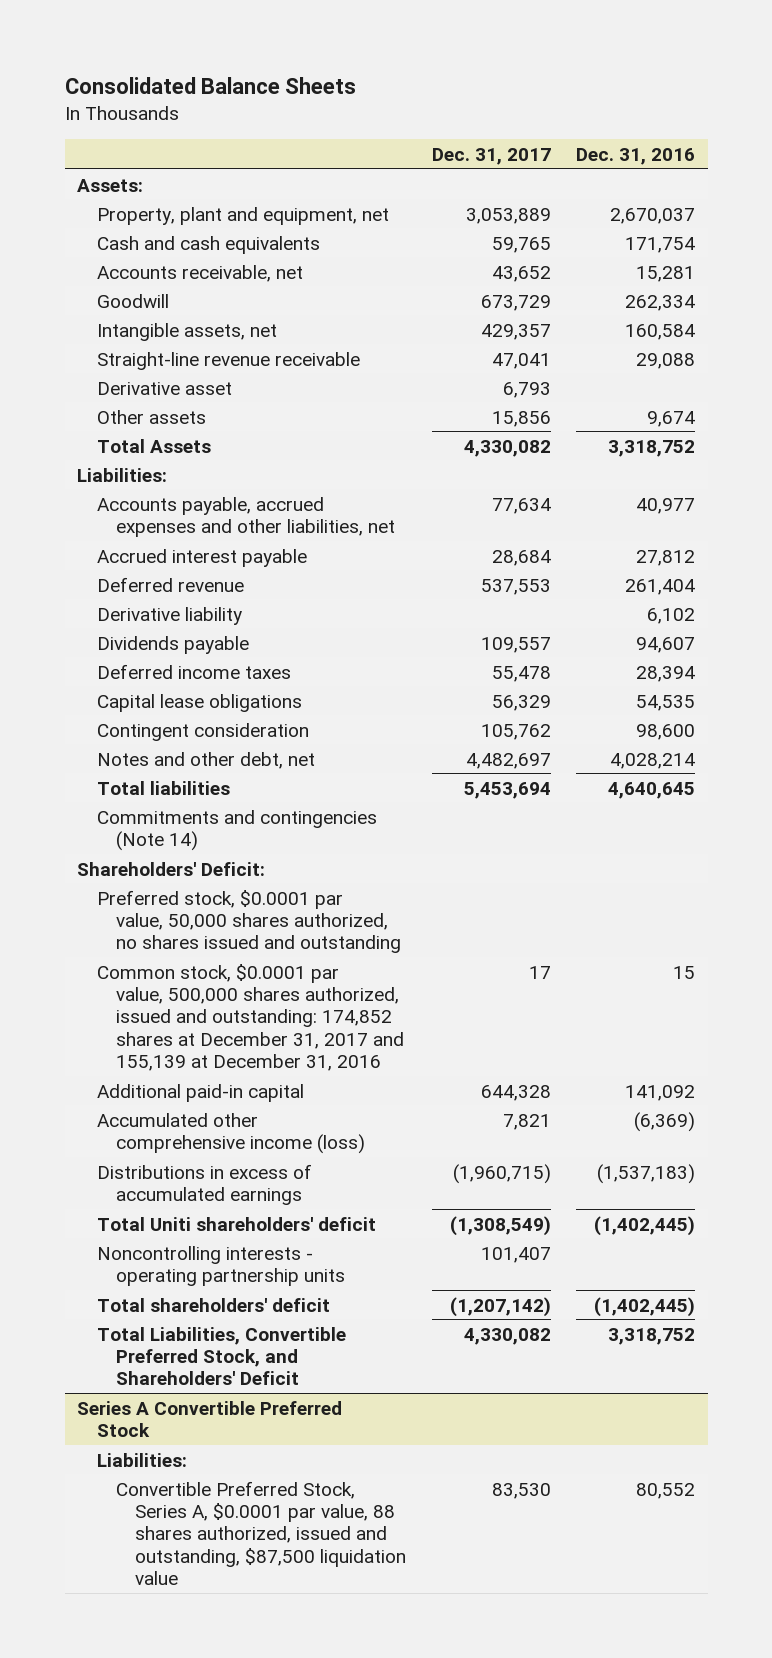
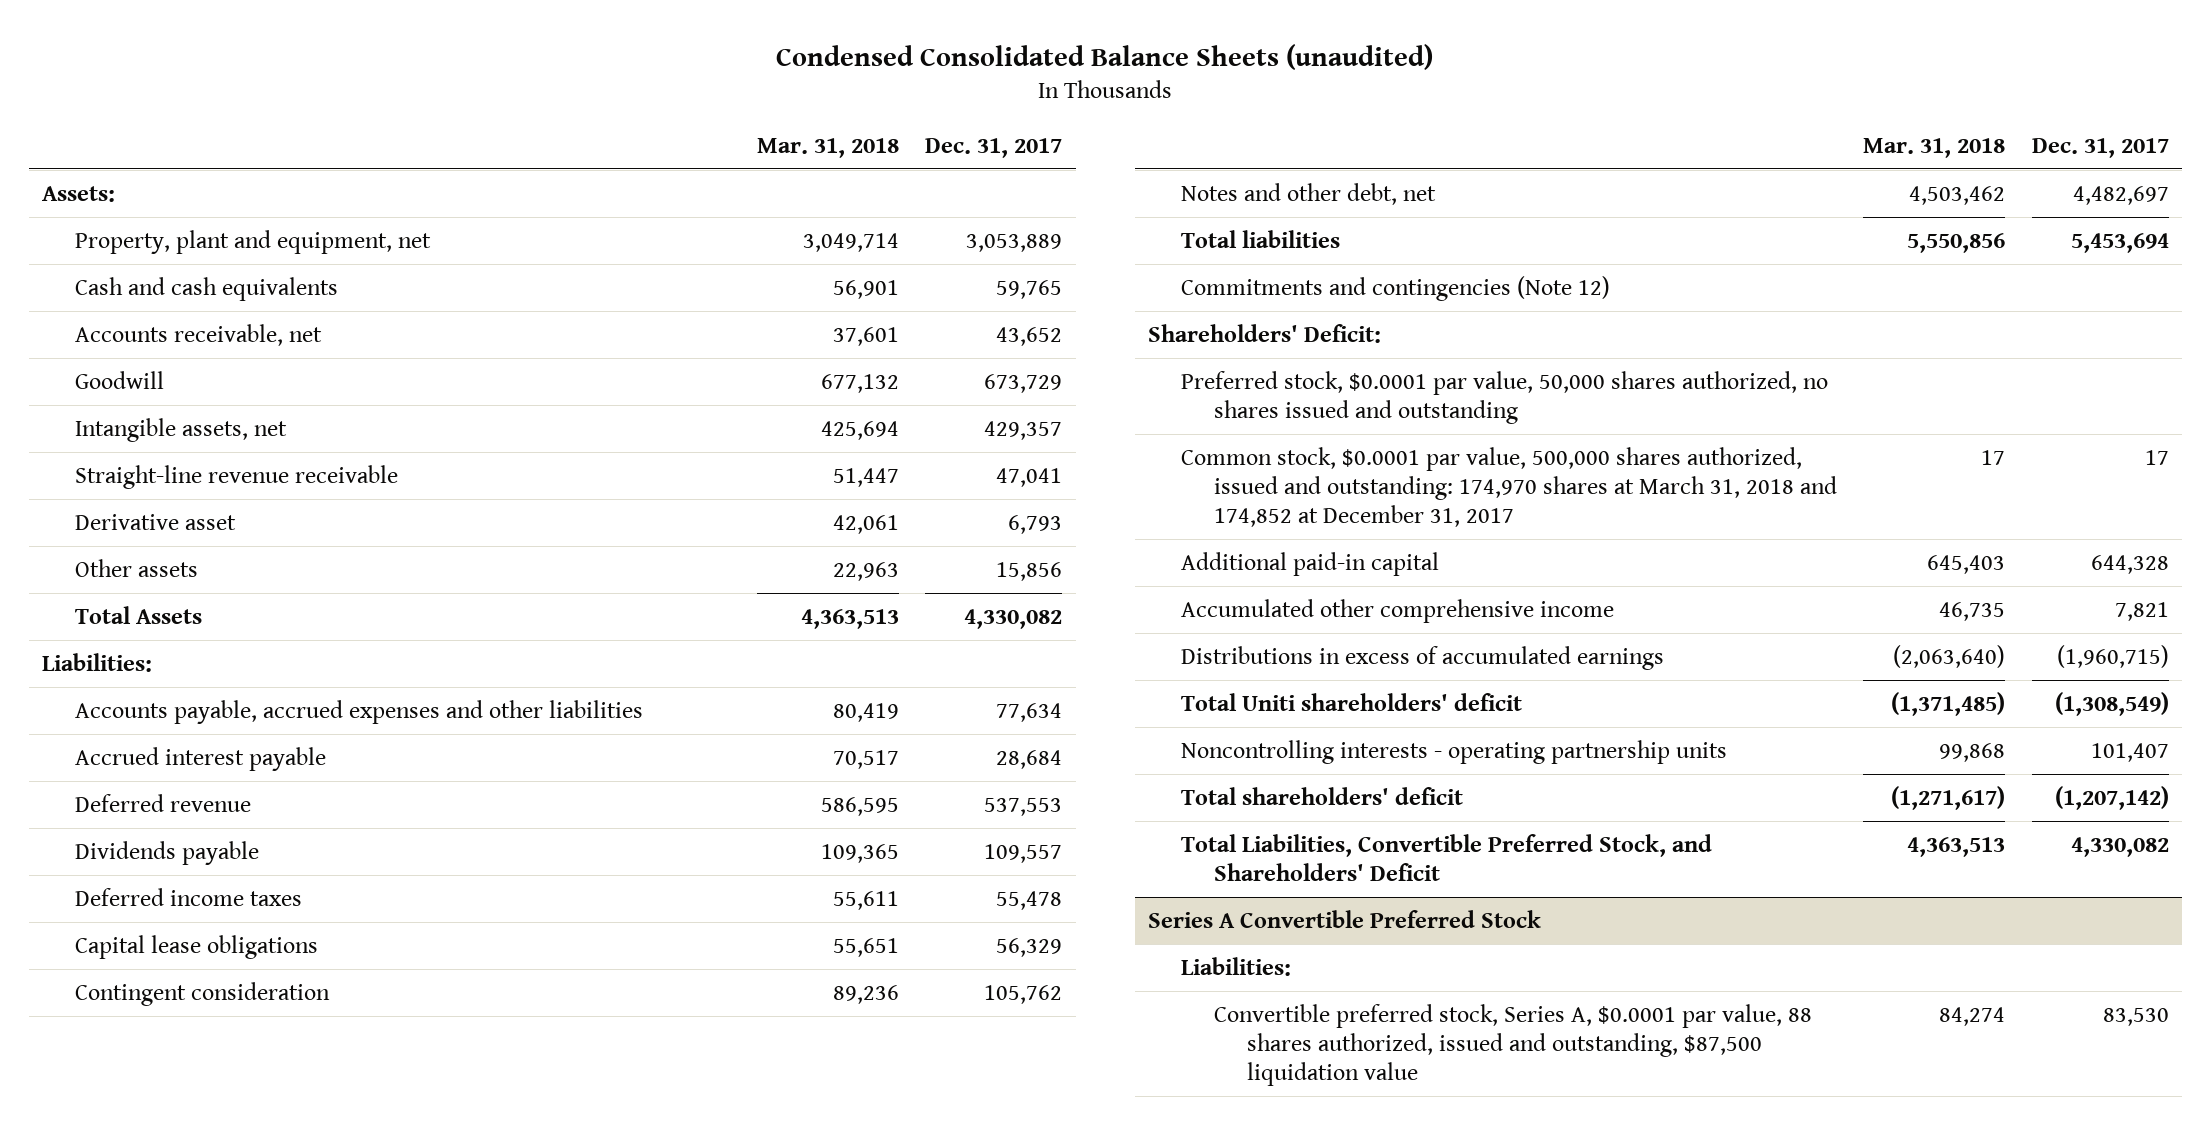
[64,77,356,95] Consolidated Balance Sheets -> [776,43,1434,70] Condensed Consolidated Balance Sheets (unaudited)
[575,147,695,165] Dec. 31, 2016 -> none
none -> [757,137,900,158] Mar. 31, 2018
[96,496,396,537] Accounts payable, accrued expenses and other liabilities, net -> [74,699,643,724] Accounts payable, accrued expenses and other liabilities
[96,606,242,625] Derivative liability -> none
[96,809,377,851] Commitments and contingencies (Note 14) -> [1181,275,1611,301] Commitments and contingencies (Note 12)
[96,963,405,1072] Common stock, $0.0001 par value, 500,000 shares authorized, issued and outstanding: 174,852 shares at December 31, 2017 and 155,139 at December 31, 2016 -> [1181,446,1838,528] Common stock, $0.0001 par value, 500,000 shares authorized, issued and outstanding: 174,970 shares at March 31, 2018 and 174,852 at December 31, 2017
[96,1112,366,1154] Accumulated other comprehensive income (loss) -> [1181,598,1615,623] Accumulated other comprehensive income
[116,1480,407,1586] Convertible Preferred Stock, Series A, $0.0001 par value, 88 shares authorized, issued and outstanding, $87,500 liquidation value -> [1214,1003,1813,1087] Convertible preferred stock, Series A, $0.0001 par value, 88 shares authorized, issued and outstanding, $87,500 liquidation value

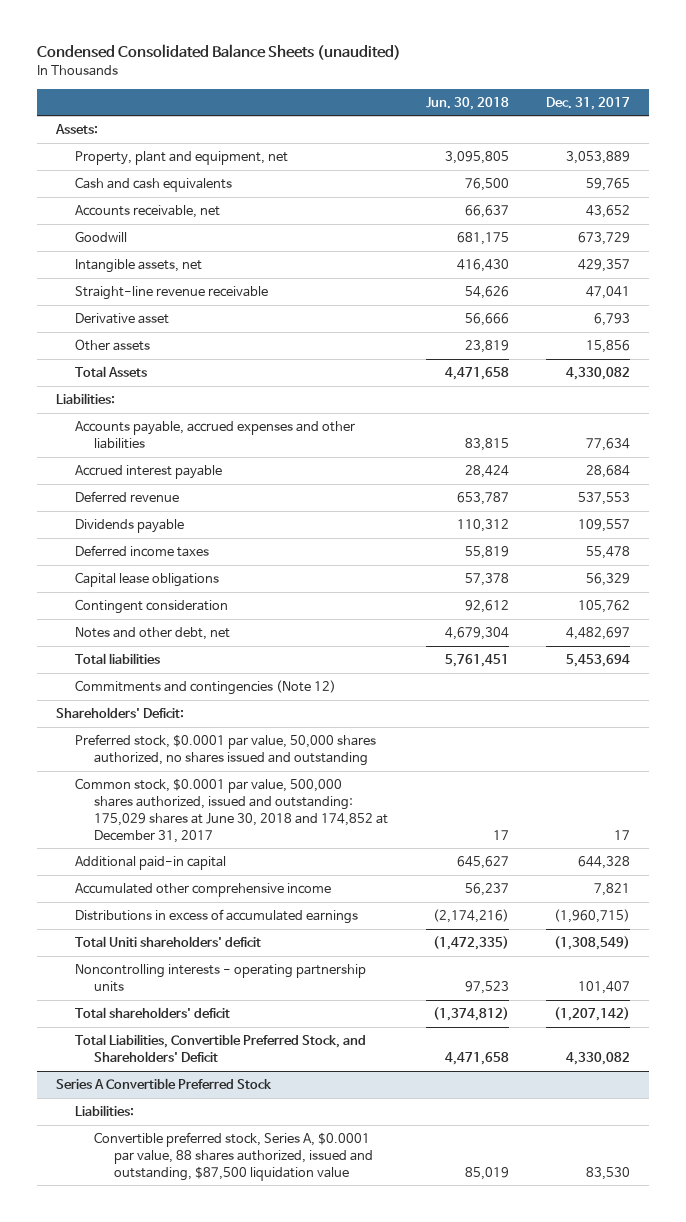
[757,137,900,158] Mar. 31, 2018 -> none
none -> [425,96,509,110] Jun. 30, 2018
[1181,446,1838,528] Common stock, $0.0001 par value, 500,000 shares authorized, issued and outstanding: 174,970 shares at March 31, 2018 and 174,852 at December 31, 2017 -> [75,778,389,843] Common stock, $0.0001 par value, 500,000 shares authorized, issued and outstanding: 175,029 shares at June 30, 2018 and 174,852 at December 31, 2017

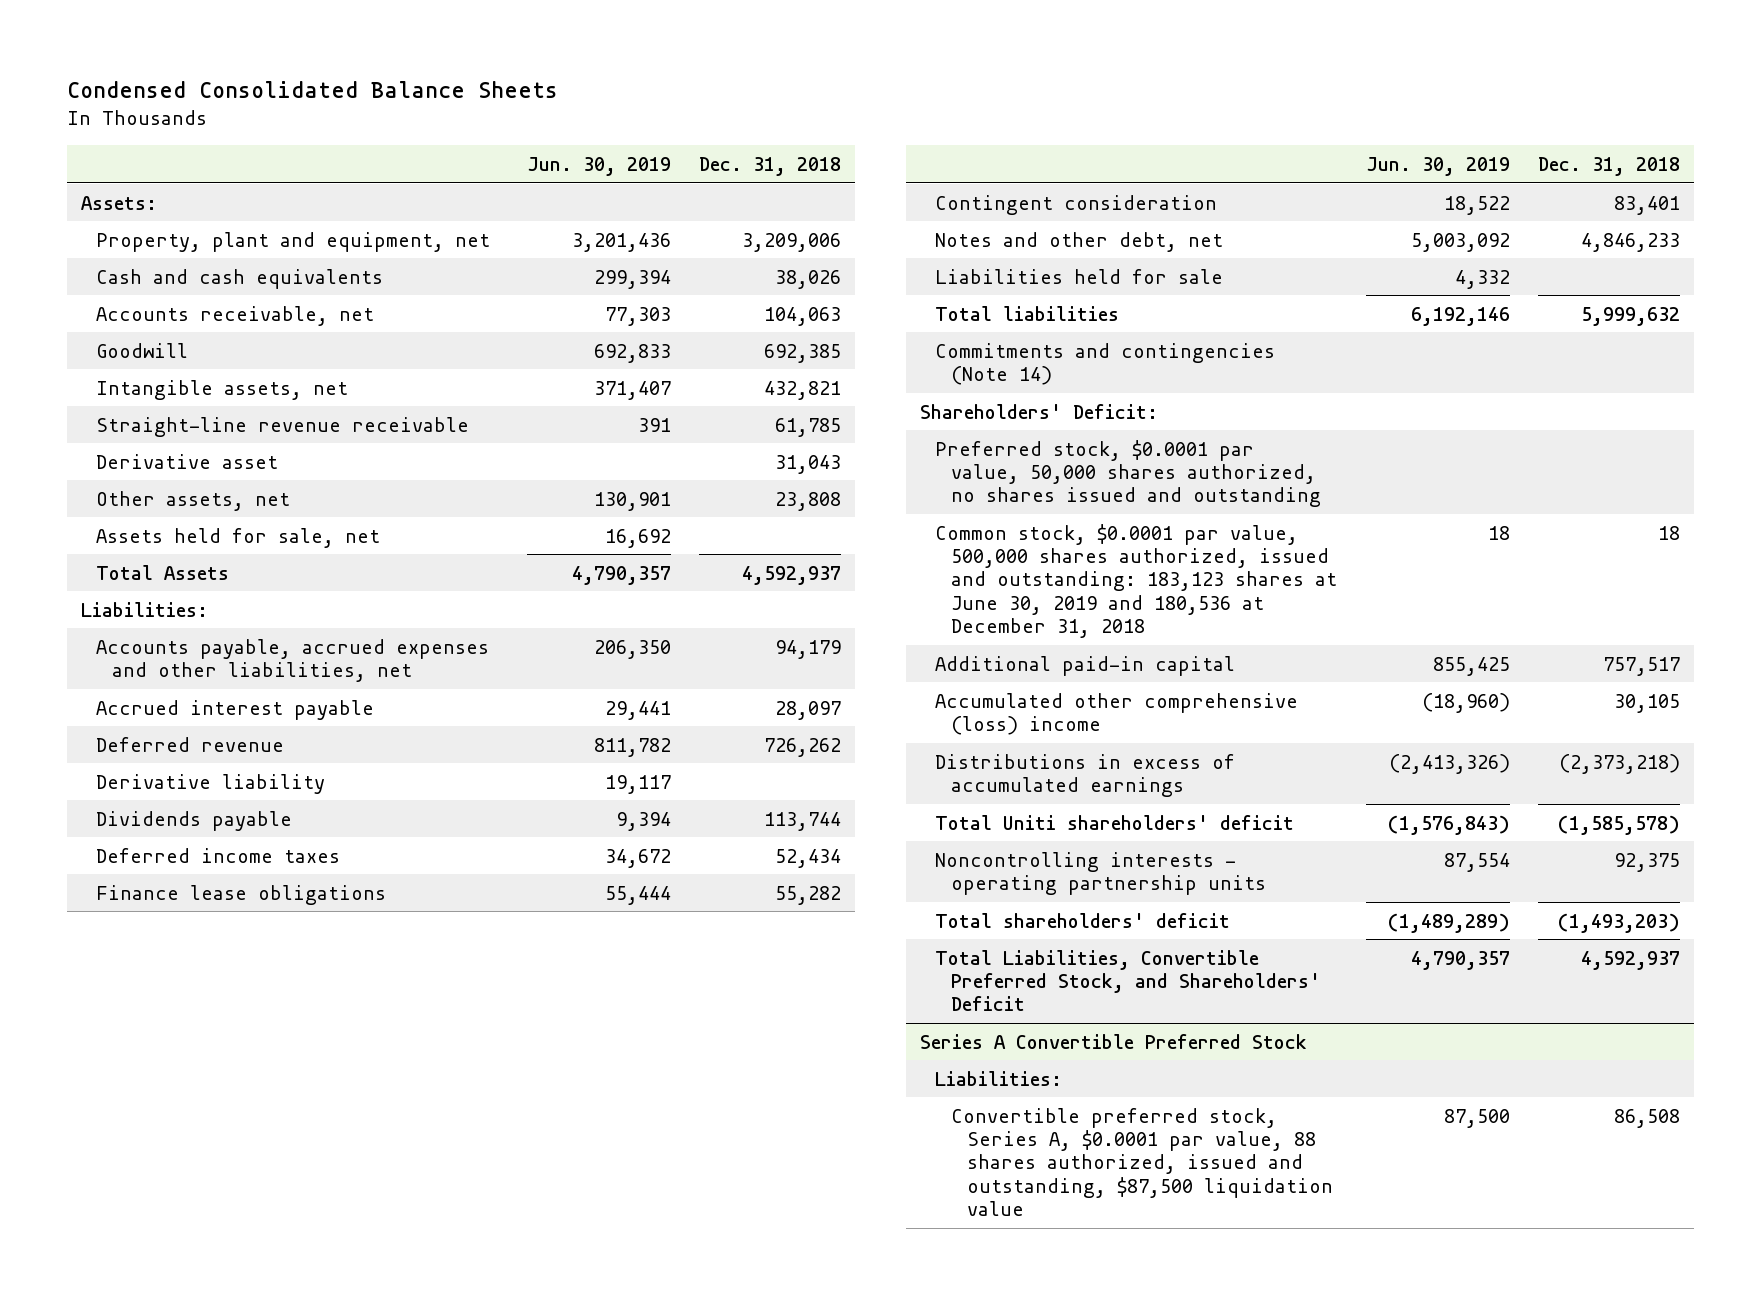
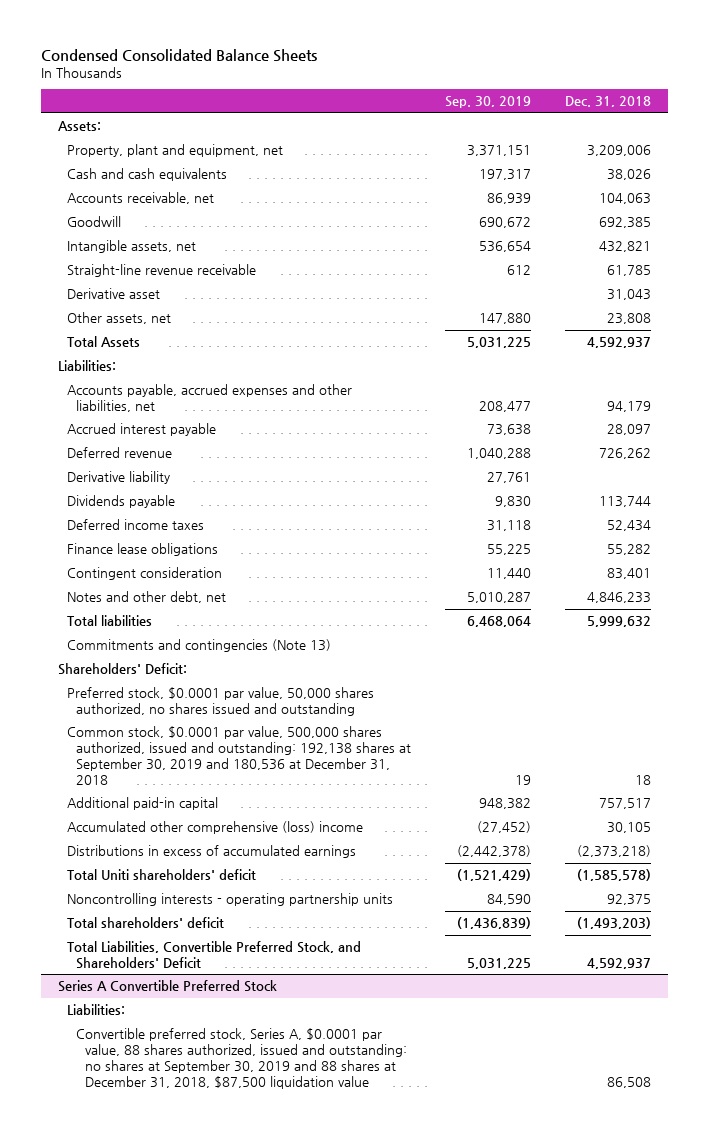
[526,156,671,176] Jun. 30, 2019 -> none
none -> [445,96,532,109] Sep. 30, 2019
[96,527,381,548] Assets held for sale, net -> none
[935,268,1224,284] Liabilities held for sale -> none
[935,342,1276,385] Commitments and contingencies (Note 14) -> [67,639,332,653] Commitments and contingencies (Note 13)
[935,523,1338,639] Common stock, $0.0001 par value, 500,000 shares authorized, issued and outstanding: 183,123 shares at June 30, 2019 and 180,536 at December 31, 2018 -> [67,726,412,785] Common stock, $0.0001 par value, 500,000 shares authorized, issued and outstanding: 192,138 shares at September 30, 2019 and 180,536 at December 31, 2018
[951,1107,1333,1217] Convertible preferred stock, Series A, $0.0001 par value, 88 shares authorized, issued and outstanding, $87,500 liquidation value -> [76,1028,408,1089] Convertible preferred stock, Series A, $0.0001 par value, 88 shares authorized, issued and outstanding: no shares at September 30, 2019 and 88 shares at December 31, 2018, $87,500 liquidation value

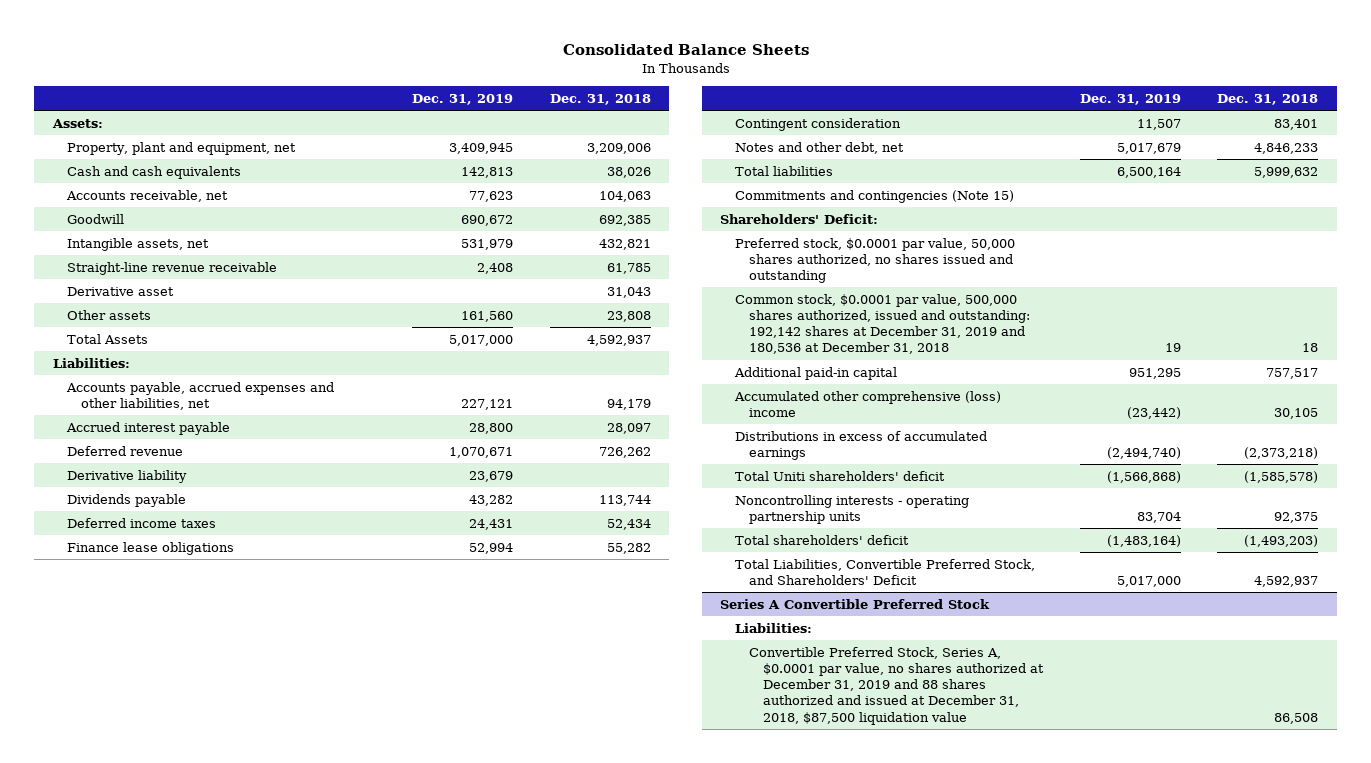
[40,49,317,63] Condensed Consolidated Balance Sheets -> [562,43,809,55] Consolidated Balance Sheets
[445,96,532,109] Sep. 30, 2019 -> none
none -> [412,93,514,105] Dec. 31, 2019
[67,312,172,325] Other assets, net -> [66,309,151,320] Other assets
[67,639,332,653] Commitments and contingencies (Note 13) -> [734,189,1014,203] Commitments and contingencies (Note 15)
[67,726,412,785] Common stock, $0.0001 par value, 500,000 shares authorized, issued and outstanding: 192,138 shares at September 30, 2019 and 180,536 at December 31, 2018 -> [734,293,1030,355] Common stock, $0.0001 par value, 500,000 shares authorized, issued and outstanding: 192,142 shares at December 31, 2019 and 180,536 at December 31, 2018
[76,1028,408,1089] Convertible preferred stock, Series A, $0.0001 par value, 88 shares authorized, issued and outstanding: no shares at September 30, 2019 and 88 shares at December 31, 2018, $87,500 liquidation value -> [748,646,1045,725] Convertible Preferred Stock, Series A, $0.0001 par value, no shares authorized at December 31, 2019 and 88 shares authorized and issued at December 31, 2018, $87,500 liquidation value

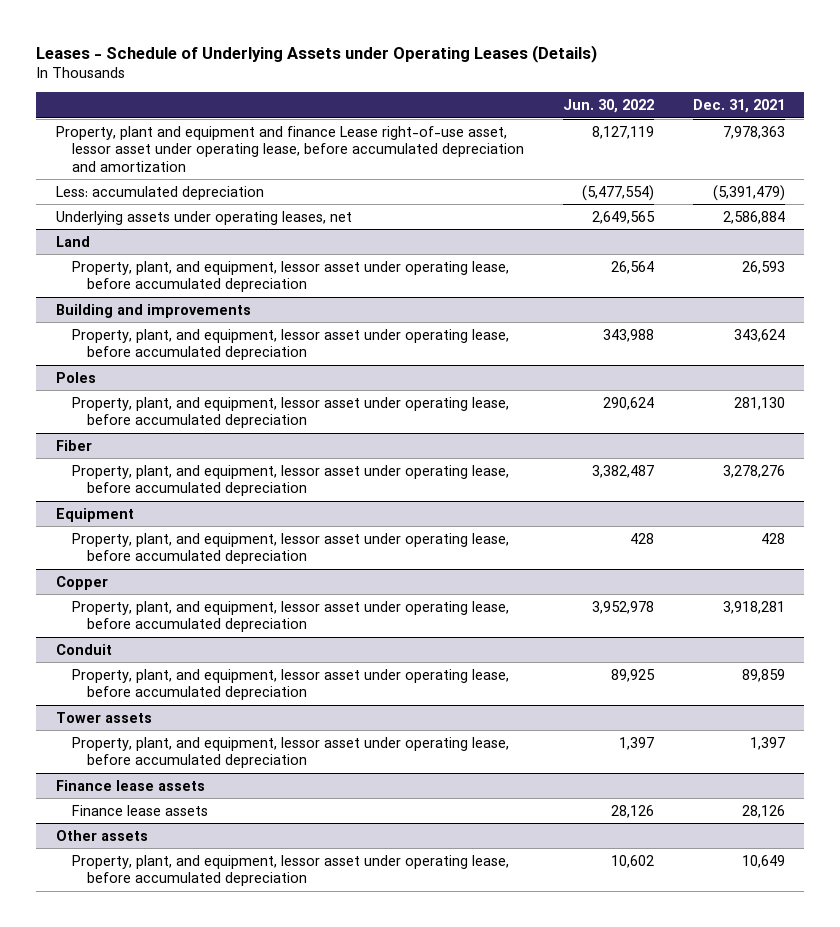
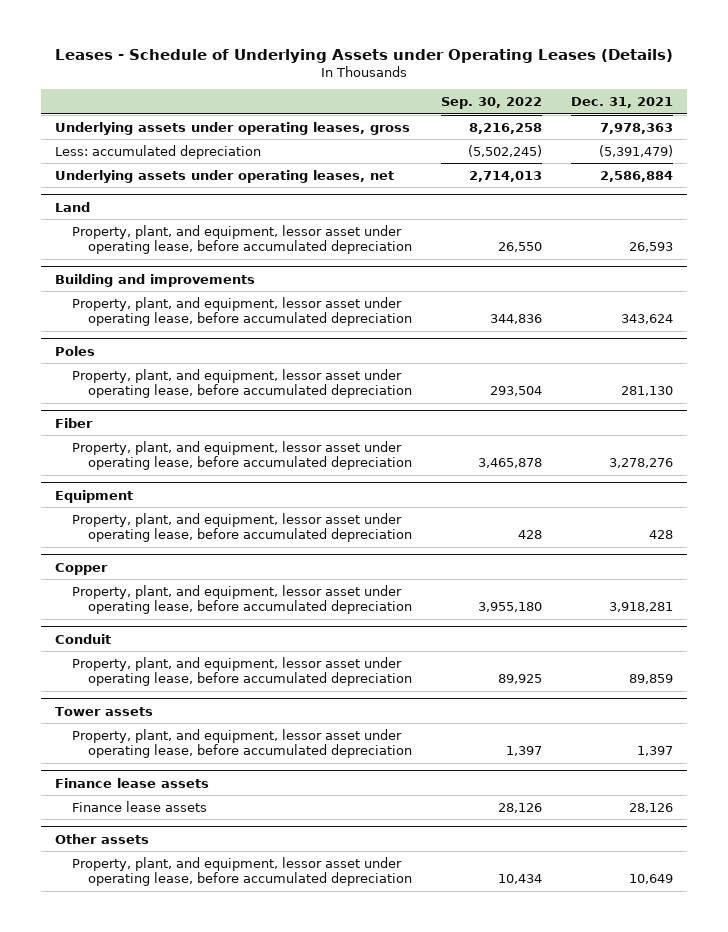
[562,99,654,114] Jun. 30, 2022 -> none
none -> [441,96,543,109] Sep. 30, 2022
[55,125,524,172] Property, plant and equipment and finance Lease right-of-use asset, lessor asset under operating lease, before accumulated depreciation and amortization -> [55,121,411,135] Underlying assets under operating leases, gross

